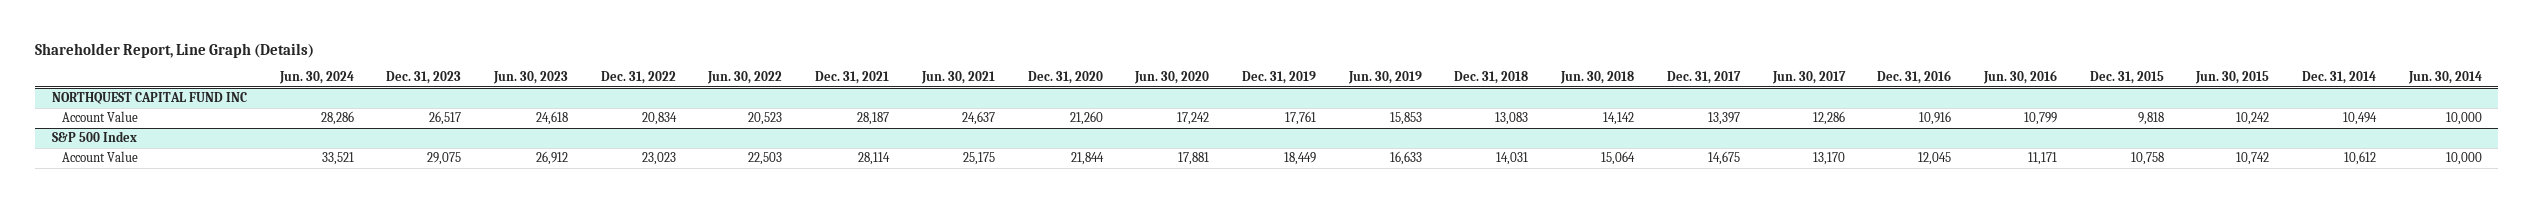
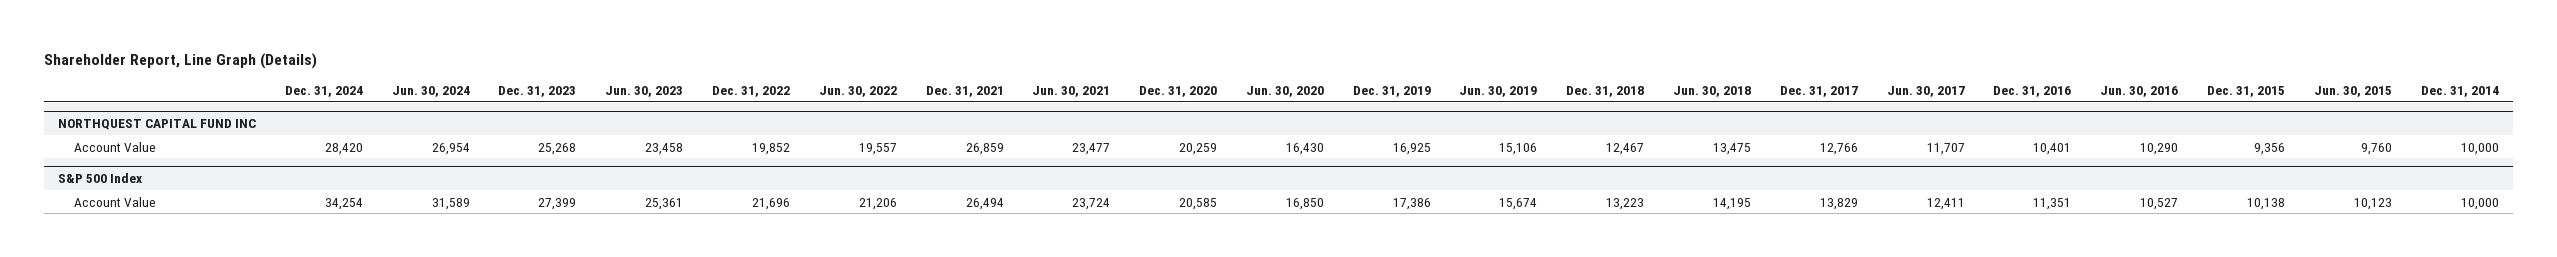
[2407,71,2482,85] Jun. 30, 2014 -> none
none -> [284,85,363,97] Dec. 31, 2024
[320,110,354,125] 28,286 -> [431,142,470,155] 26,954
[429,110,462,125] 26,517 -> [538,142,577,155] 25,268
[535,110,568,125] 24,618 -> [645,142,684,155] 23,458
[641,111,677,125] 20,834 -> [752,142,791,155] 19,852
[748,111,783,125] 20,523 -> [858,142,897,155] 19,557
[857,111,890,125] 28,187 -> [965,142,1004,155] 26,859
[961,110,995,125] 24,637 -> [1072,142,1111,155] 23,477
[1069,110,1103,125] 21,260 -> [1179,142,1218,155] 20,259
[1177,111,1210,125] 17,242 -> [1285,142,1324,155] 16,430
[1284,110,1316,125] 17,761 -> [1392,142,1431,155] 16,925
[1389,111,1422,125] 15,853 -> [1499,142,1538,155] 15,106
[1495,111,1529,125] 13,083 -> [1606,142,1645,155] 12,467
[1603,111,1635,125] 14,142 -> [1713,142,1752,155] 13,475
[1707,111,1740,125] 13,397 -> [1819,142,1858,155] 12,766
[1812,110,1845,125] 12,286 -> [1926,142,1965,155] 11,707
[1919,110,1952,125] 10,916 -> [2033,142,2072,155] 10,401
[2024,111,2058,125] 10,799 -> [2140,142,2179,155] 10,290
[2137,111,2164,125] 9,818 -> [2253,142,2285,155] 9,356
[2236,111,2270,125] 10,242 -> [2360,142,2392,155] 9,760
[2343,111,2378,125] 10,494 -> [2460,142,2499,155] 10,000
[321,151,354,165] 33,521 -> [431,197,470,210] 31,589
[427,151,462,165] 29,075 -> [538,197,577,210] 27,399
[535,150,568,165] 26,912 -> [645,197,684,210] 25,361
[641,151,676,165] 23,023 -> [752,197,791,210] 21,696
[748,151,783,165] 22,503 -> [858,197,897,210] 21,206
[858,151,891,165] 28,114 -> [965,197,1004,210] 26,494
[962,151,995,165] 25,175 -> [1072,197,1111,210] 23,724
[1070,151,1104,165] 21,844 -> [1179,197,1218,210] 20,585
[1178,151,1210,165] 17,881 -> [1285,197,1324,210] 16,850
[1283,151,1316,165] 18,449 -> [1392,197,1431,210] 17,386
[1389,150,1422,165] 16,633 -> [1499,197,1538,210] 15,674
[1496,151,1529,165] 14,031 -> [1606,197,1645,210] 13,223
[1601,150,1636,165] 15,064 -> [1713,197,1752,210] 14,195
[1707,150,1740,165] 14,675 -> [1819,197,1858,210] 13,829
[1812,151,1845,165] 13,170 -> [1926,197,1965,210] 12,411
[1918,151,1952,165] 12,045 -> [2033,197,2072,210] 11,351
[2028,151,2058,165] 11,171 -> [2140,197,2179,210] 10,527
[2130,151,2164,165] 10,758 -> [2246,197,2285,210] 10,138
[2236,151,2270,165] 10,742 -> [2353,197,2392,210] 10,123
[2344,150,2377,165] 10,612 -> [2460,197,2499,210] 10,000

